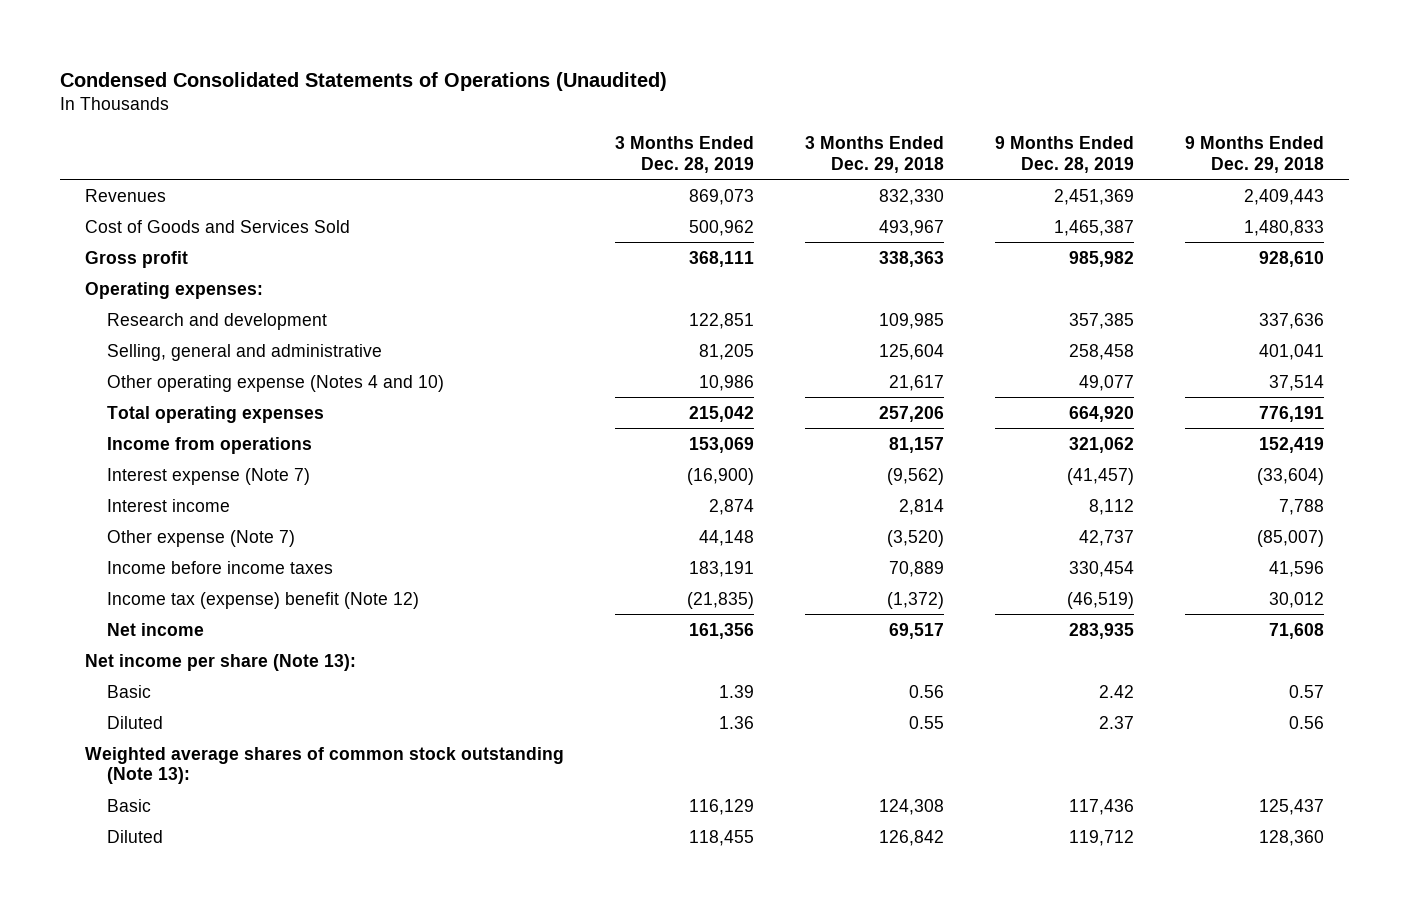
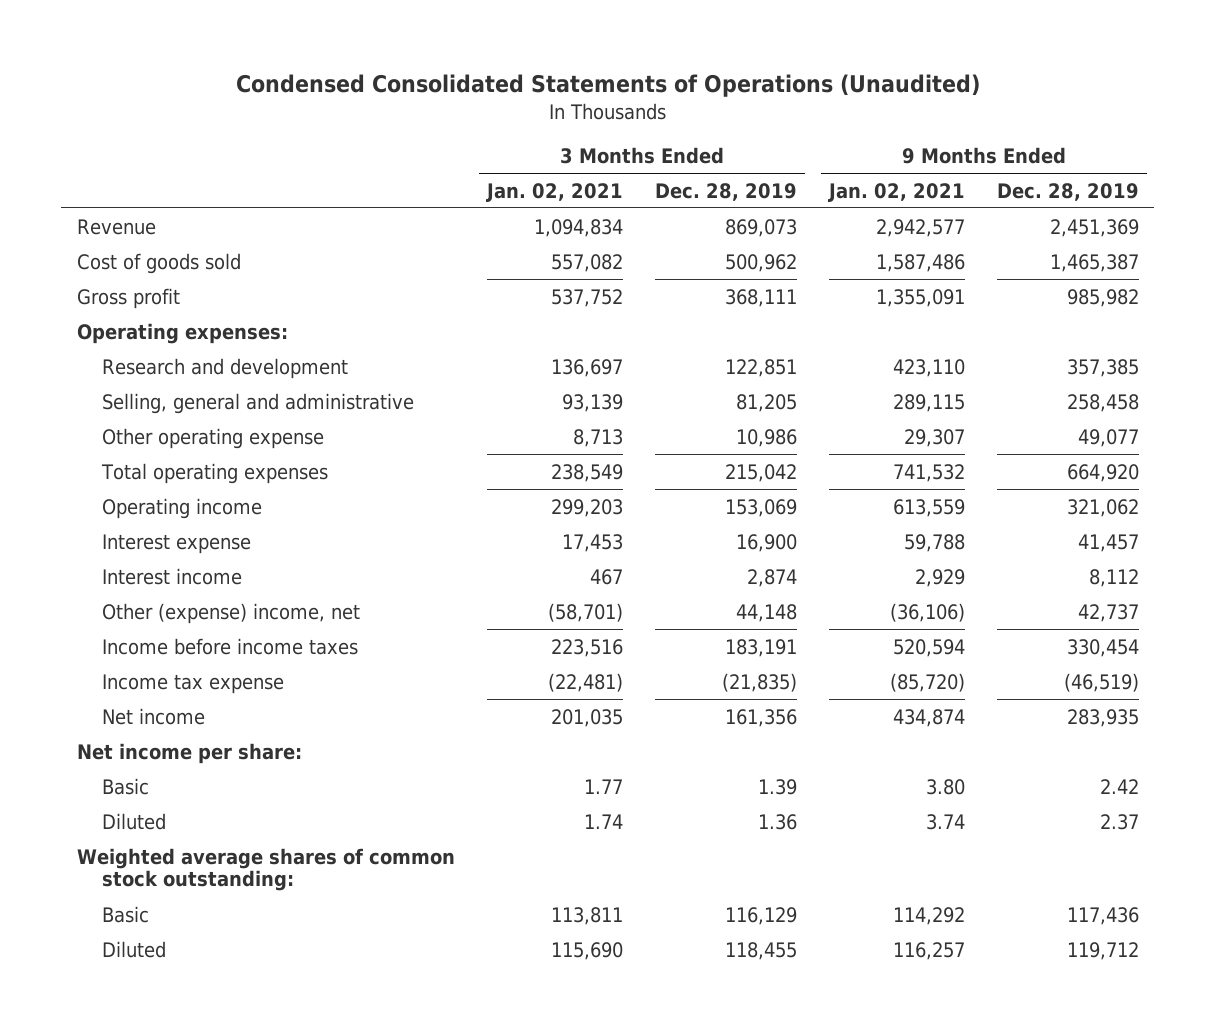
[804,136,944,173] 3 Months Ended Dec. 29, 2018 -> none
[1184,136,1324,173] 9 Months Ended Dec. 29, 2018 -> none
none -> [486,182,624,202] Jan. 02, 2021
none -> [827,182,965,202] Jan. 02, 2021
[85,188,167,202] Revenues -> [77,218,157,235] Revenue
[85,219,351,233] Cost of Goods and Services Sold -> [77,252,242,274] Cost of goods sold
[107,374,445,392] Other operating expense (Notes 4 and 10) -> [102,427,325,449] Other operating expense
[107,436,313,454] Income from operations -> [102,497,263,519] Operating income
[107,467,311,485] Interest expense (Note 7) -> [102,533,252,554] Interest expense
[687,467,755,485] (16,900) -> [735,533,797,552] 16,900
[1066,467,1134,485] (41,457) -> [1077,533,1139,552] 41,457
[107,529,296,547] Other expense (Note 7) -> [102,602,361,624] Other (expense) income, net
[107,591,420,609] Income tax (expense) benefit (Note 12) -> [102,673,285,694] Income tax expense
[85,653,357,671] Net income per share (Note 13): -> [77,742,303,764] Net income per share:
[85,746,565,785] Weighted average shares of common stock outstanding (Note 13): -> [77,847,456,892] Weighted average shares of common stock outstanding:

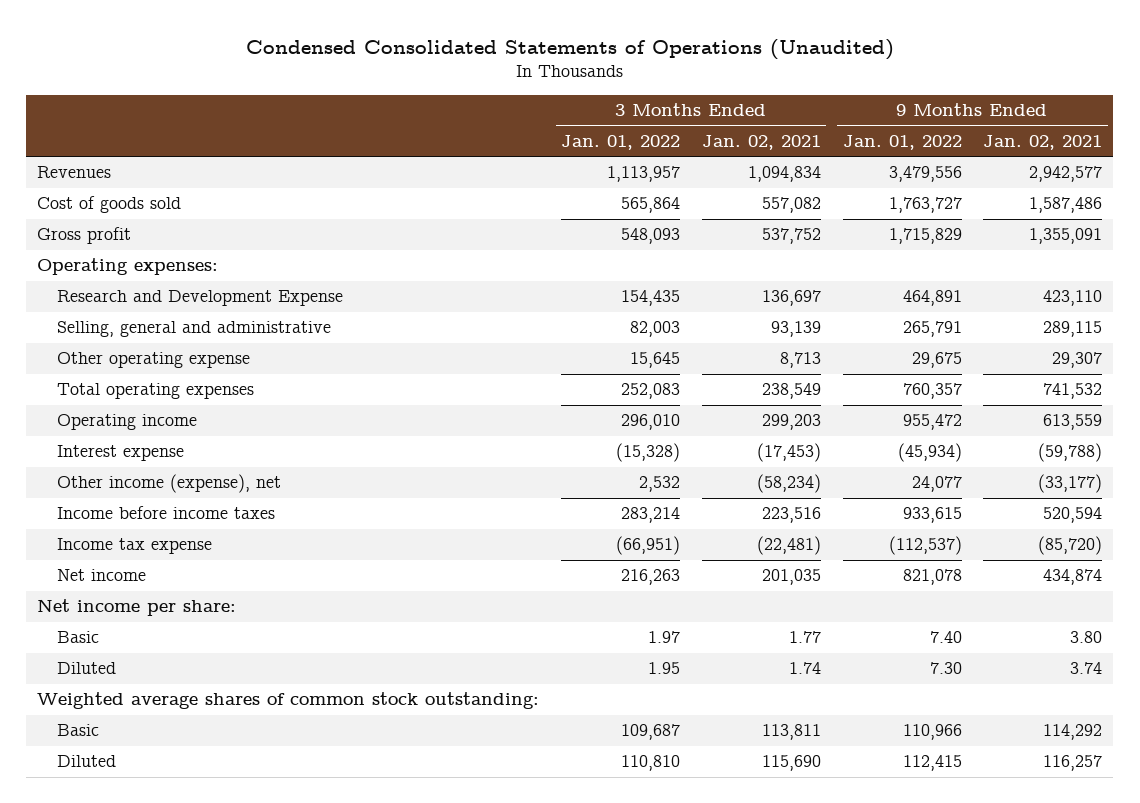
[654,182,797,201] Dec. 28, 2019 -> none
[996,182,1139,201] Dec. 28, 2019 -> none
none -> [561,134,681,150] Jan. 01, 2022
none -> [842,134,962,150] Jan. 01, 2022
[77,218,157,235] Revenue -> [37,166,112,179] Revenues
[102,357,349,379] Research and development -> [57,290,344,307] Research and Development Expense
[102,567,243,585] Interest income -> none
[562,533,624,552] 17,453 -> [756,443,821,463] (17,453)
[903,533,965,552] 59,788 -> [1038,443,1103,463] (59,788)
[102,602,361,624] Other (expense) income, net -> [57,474,282,494] Other income (expense), net
[548,602,624,622] (58,701) -> [756,474,821,494] (58,234)
[889,602,965,622] (36,106) -> [1038,474,1103,494] (33,177)

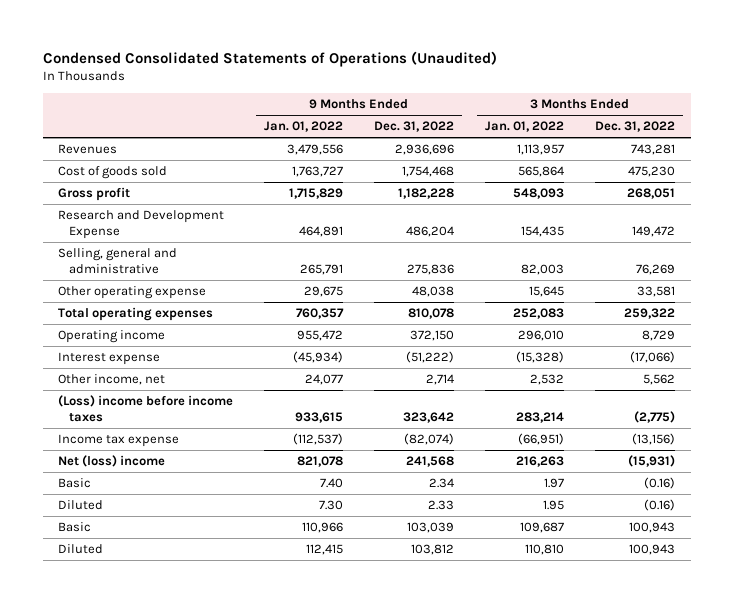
[701,134,821,150] Jan. 02, 2021 -> none
[983,134,1103,150] Jan. 02, 2021 -> none
none -> [374,121,455,133] Dec. 31, 2022
none -> [595,121,676,133] Dec. 31, 2022
[37,258,219,276] Operating expenses: -> none
[57,474,282,494] Other income (expense), net -> [58,374,166,386] Other income, net
[57,506,276,520] Income before income taxes -> [58,395,234,423] (Loss) income before income taxes
[37,599,237,617] Net income per share: -> none
[57,569,147,582] Net income -> [58,455,166,468] Net (loss) income
[37,692,540,710] Weighted average shares of common stock outstanding: -> none

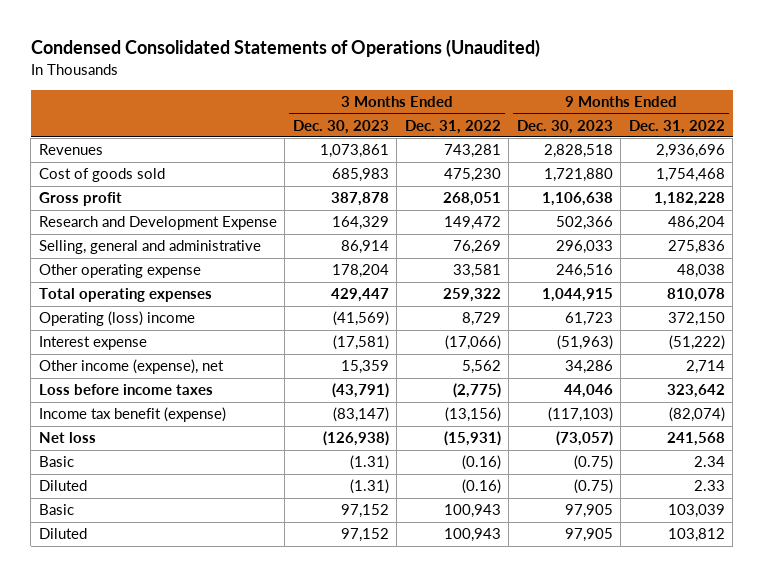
[264,121,344,133] Jan. 01, 2022 -> none
[485,121,565,133] Jan. 01, 2022 -> none
none -> [292,119,389,134] Dec. 30, 2023
none -> [516,119,613,134] Dec. 30, 2023
[58,330,166,344] Operating income -> [38,311,195,327] Operating (loss) income
[58,374,166,386] Other income, net -> [38,359,224,375] Other income (expense), net
[58,395,234,423] (Loss) income before income taxes -> [38,384,213,396] Loss before income taxes
[58,434,180,448] Income tax expense -> [38,407,226,423] Income tax benefit (expense)
[58,455,166,468] Net (loss) income -> [38,432,96,444] Net loss

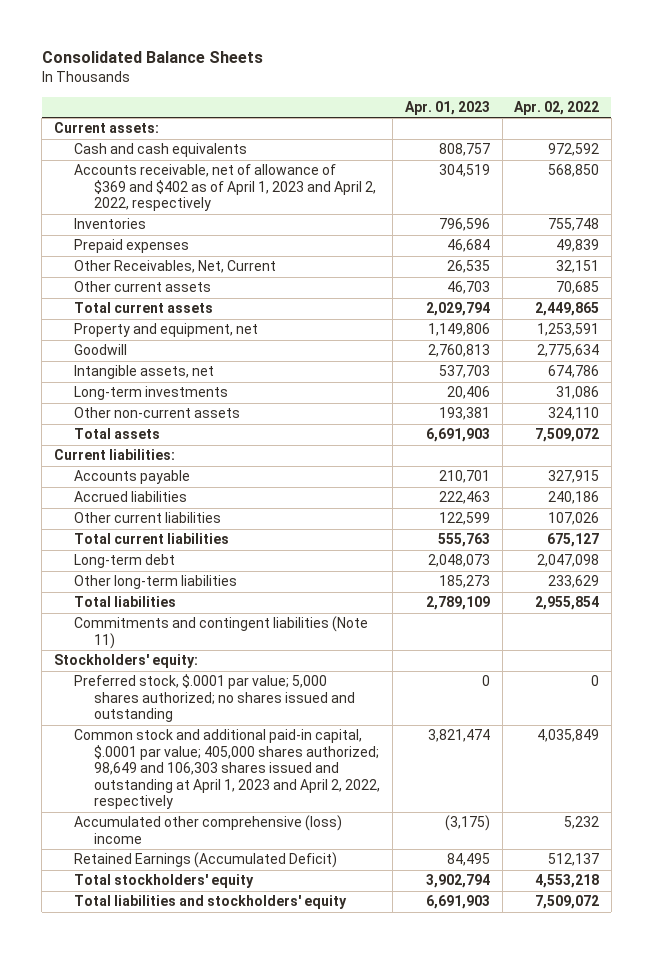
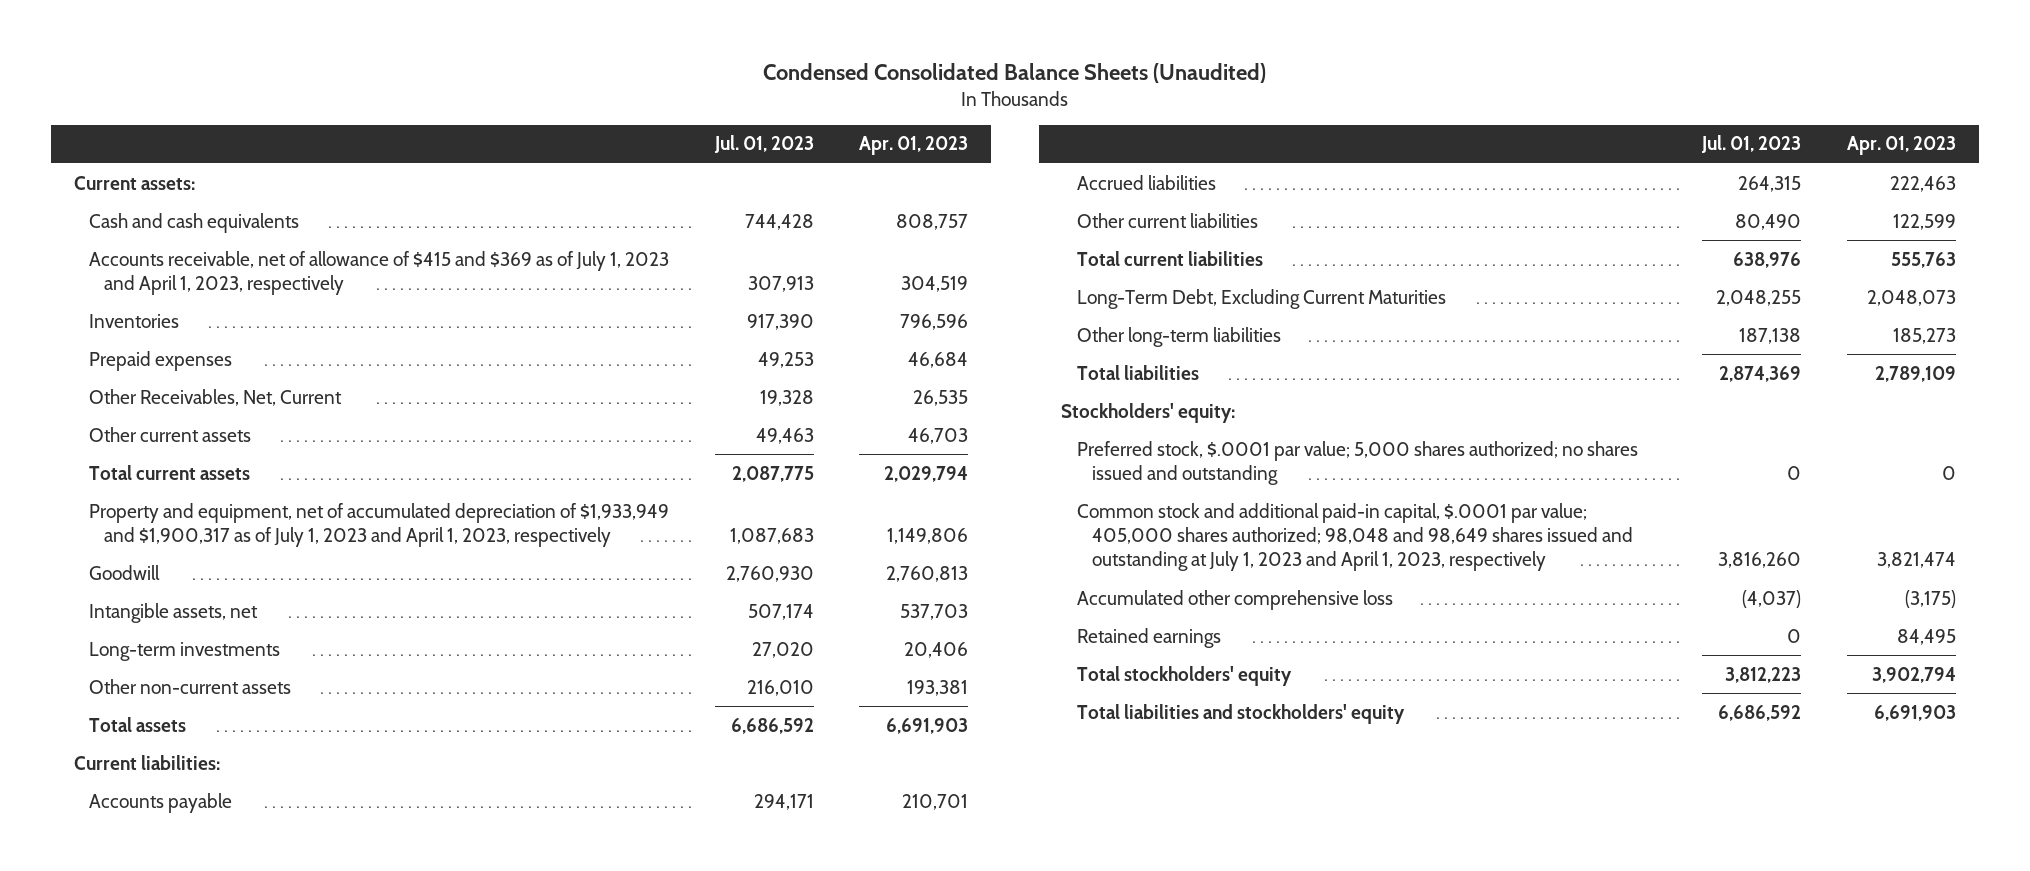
[41,51,263,64] Consolidated Balance Sheets -> [762,63,1266,84] Condensed Consolidated Balance Sheets (Unaudited)
[514,101,600,116] Apr. 02, 2022 -> none
none -> [713,135,814,154] Jul. 01, 2023
[74,164,377,212] Accounts receivable, net of allowance of $369 and $402 as of April 1, 2023 and April 2, 2022, respectively -> [88,250,669,296] Accounts receivable, net of allowance of $415 and $369 as of July 1, 2023 and April 1, 2023, respectively
[74,323,259,338] Property and equipment, net -> [88,502,669,548] Property and equipment, net of accumulated depreciation of $1,933,949 and $1,900,317 as of July 1, 2023 and April 1, 2023, respectively
[74,554,176,569] Long-term debt -> [1076,288,1446,309] Long-Term Debt, Excluding Current Maturities
[74,616,369,649] Commitments and contingent liabilities (Note 11) -> none
[74,729,381,810] Common stock and additional paid-in capital, $.0001 par value; 405,000 shares authorized; 98,649 and 106,303 shares issued and outstanding at April 1, 2023 and April 2, 2022, respectively -> [1076,502,1633,572] Common stock and additional paid-in capital, $.0001 par value; 405,000 shares authorized; 98,048 and 98,649 shares issued and outstanding at July 1, 2023 and April 1, 2023, respectively
[74,815,343,844] Accumulated other comprehensive (loss) income -> [1076,589,1393,610] Accumulated other comprehensive loss
[74,852,338,869] Retained Earnings (Accumulated Deficit) -> [1076,627,1221,648] Retained earnings

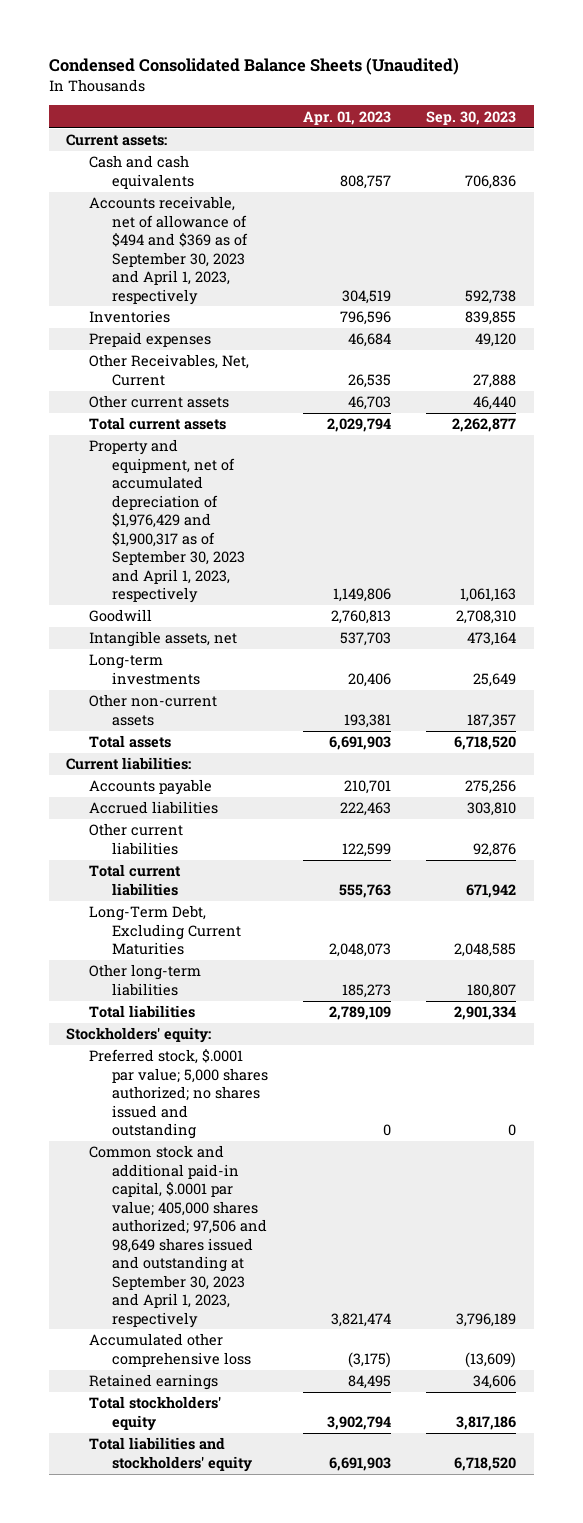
[713,135,814,154] Jul. 01, 2023 -> none
none -> [426,110,517,125] Sep. 30, 2023
[88,250,669,296] Accounts receivable, net of allowance of $415 and $369 as of July 1, 2023 and April 1, 2023, respectively -> [89,196,249,305] Accounts receivable, net of allowance of $494 and $369 as of September 30, 2023 and April 1, 2023, respectively
[88,502,669,548] Property and equipment, net of accumulated depreciation of $1,933,949 and $1,900,317 as of July 1, 2023 and April 1, 2023, respectively -> [89,439,246,604] Property and equipment, net of accumulated depreciation of $1,976,429 and $1,900,317 as of September 30, 2023 and April 1, 2023, respectively
[1076,502,1633,572] Common stock and additional paid-in capital, $.0001 par value; 405,000 shares authorized; 98,048 and 98,649 shares issued and outstanding at July 1, 2023 and April 1, 2023, respectively -> [89,1145,268,1328] Common stock and additional paid-in capital, $.0001 par value; 405,000 shares authorized; 97,506 and 98,649 shares issued and outstanding at September 30, 2023 and April 1, 2023, respectively

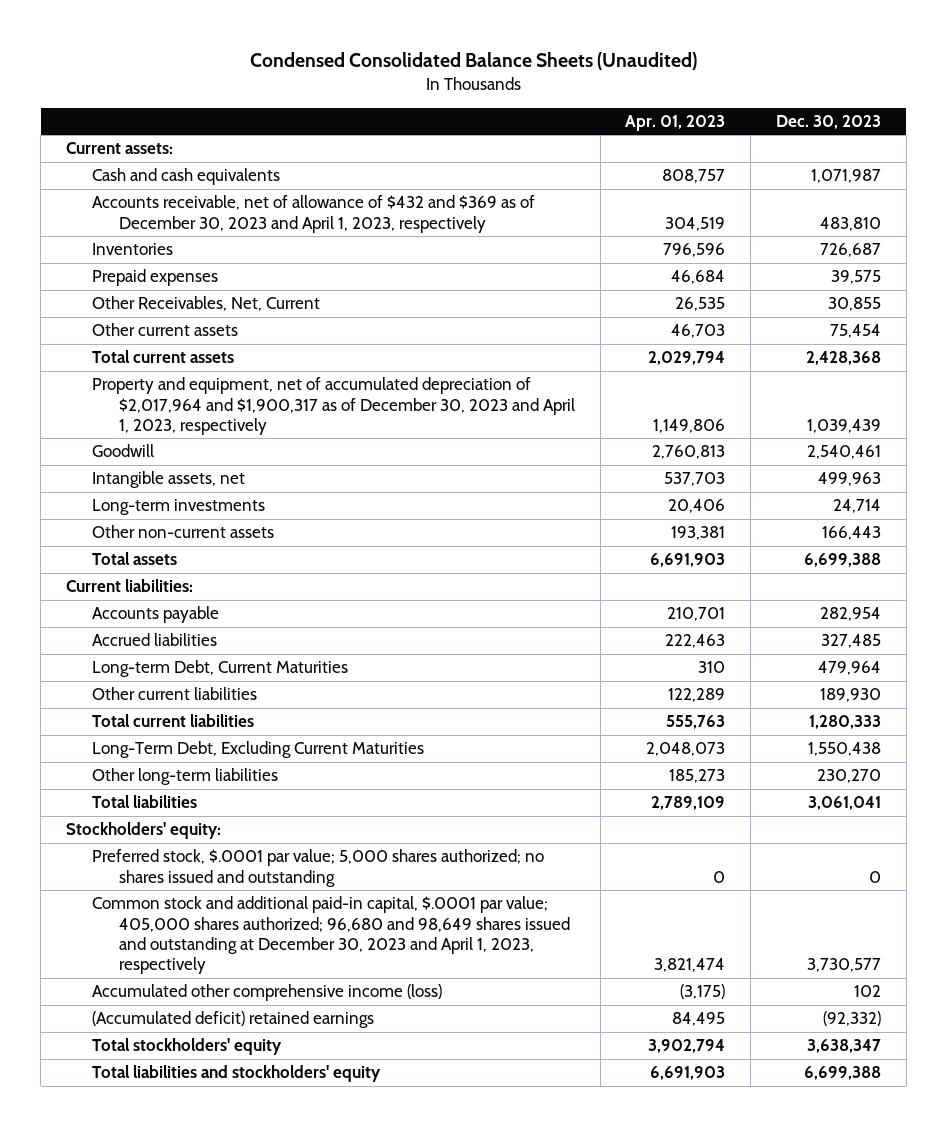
[426,110,517,125] Sep. 30, 2023 -> none
none -> [776,115,882,130] Dec. 30, 2023
[89,196,249,305] Accounts receivable, net of allowance of $494 and $369 as of September 30, 2023 and April 1, 2023, respectively -> [92,195,536,233] Accounts receivable, net of allowance of $432 and $369 as of December 30, 2023 and April 1, 2023, respectively
[89,439,246,604] Property and equipment, net of accumulated depreciation of $1,976,429 and $1,900,317 as of September 30, 2023 and April 1, 2023, respectively -> [92,377,575,436] Property and equipment, net of accumulated depreciation of $2,017,964 and $1,900,317 as of December 30, 2023 and April 1, 2023, respectively
none -> [92,660,349,678] Long-term Debt, Current Maturities
[342,842,392,857] 122,599 -> [668,688,726,703] 122,289
[89,1145,268,1328] Common stock and additional paid-in capital, $.0001 par value; 405,000 shares authorized; 97,506 and 98,649 shares issued and outstanding at September 30, 2023 and April 1, 2023, respectively -> [92,896,570,975] Common stock and additional paid-in capital, $.0001 par value; 405,000 shares authorized; 96,680 and 98,649 shares issued and outstanding at December 30, 2023 and April 1, 2023, respectively
[89,1333,252,1367] Accumulated other comprehensive loss -> [92,984,443,1002] Accumulated other comprehensive income (loss)
[89,1374,219,1391] Retained earnings -> [92,1011,375,1029] (Accumulated deficit) retained earnings

